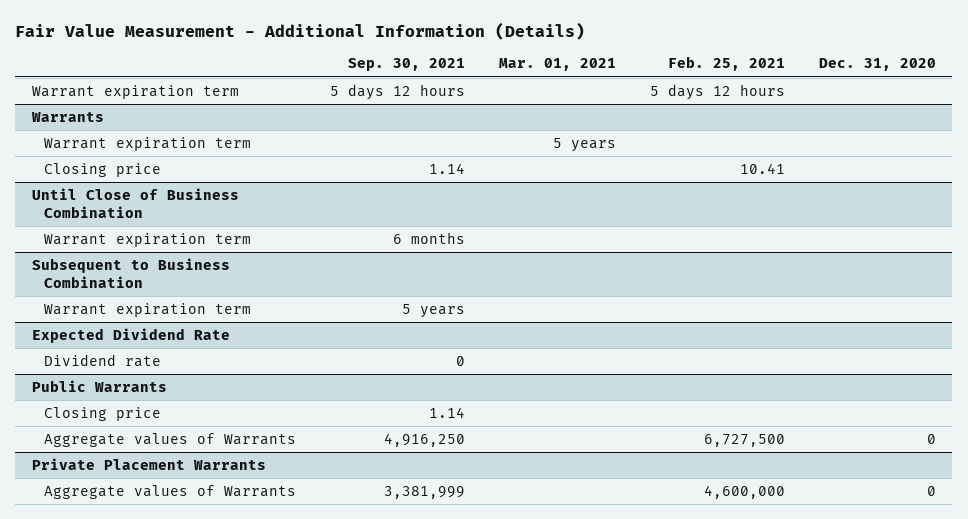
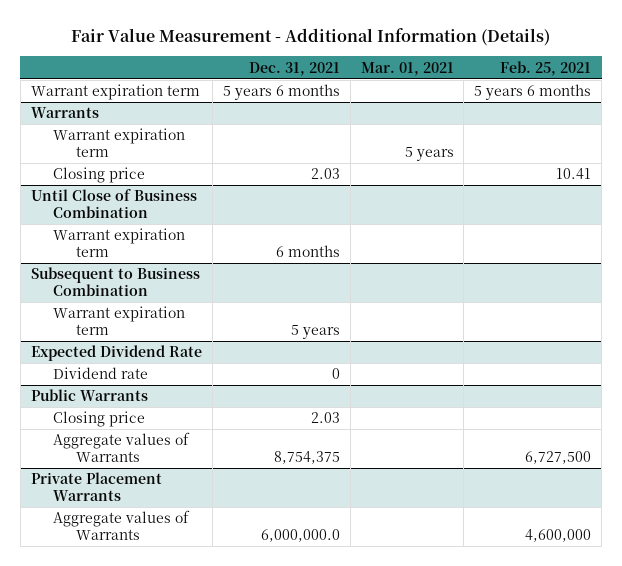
[348,58,466,72] Sep. 30, 2021 -> none
[818,58,936,72] Dec. 31, 2020 -> none
none -> [248,61,340,76] Dec. 31, 2021
[649,83,785,100] 5 days 12 hours -> [474,84,592,101] 5 years 6 months

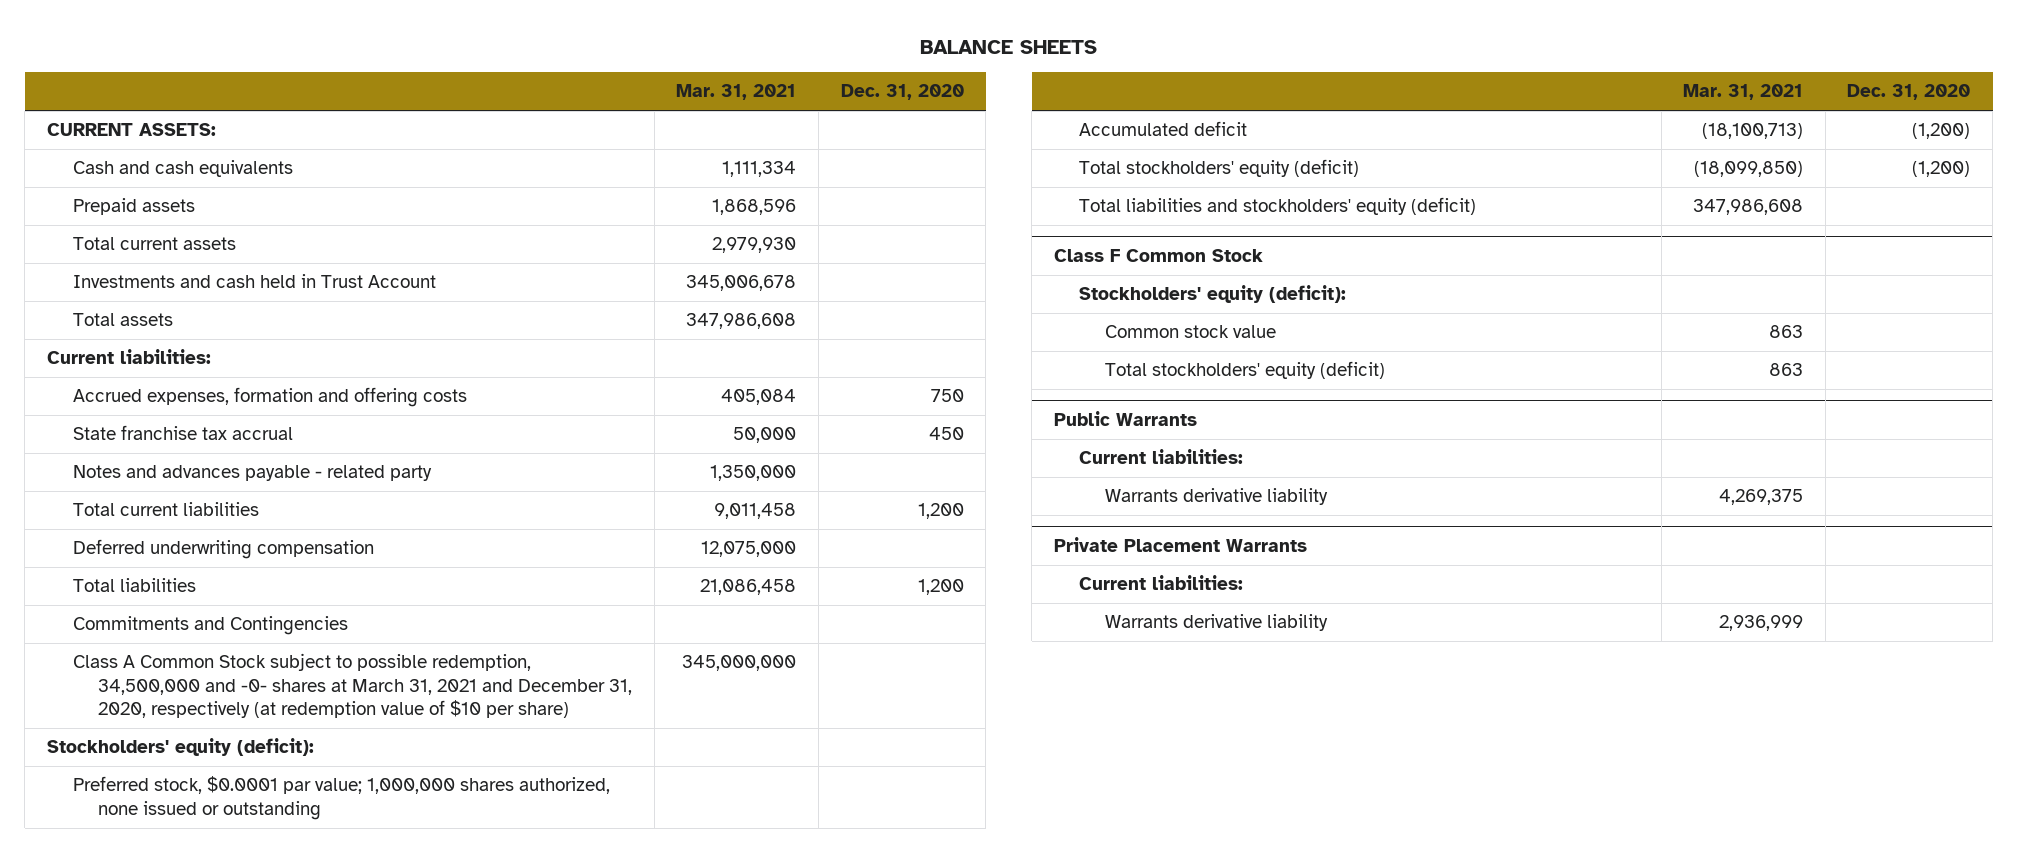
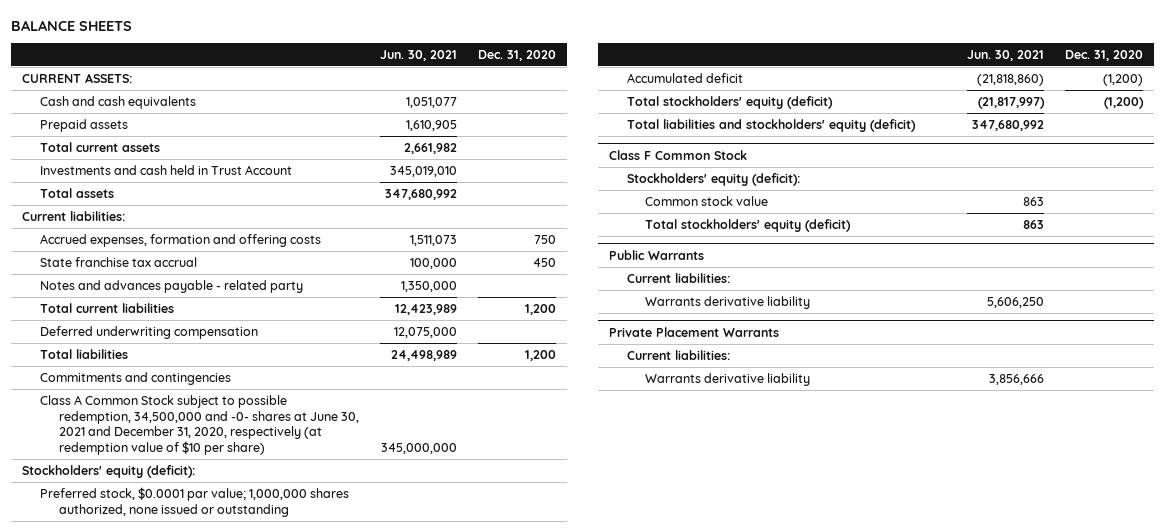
[676,84,797,101] Mar. 31, 2021 -> none
none -> [379,49,457,61] Jun. 30, 2021
[72,616,348,636] Commitments and Contingencies -> [40,371,232,385] Commitments and contingencies
[72,653,633,719] Class A Common Stock subject to possible redemption, 34,500,000 and -0- shares at March 31, 2021 and December 31, 2020, respectively (at redemption value of $10 per share) -> [40,394,359,456] Class A Common Stock subject to possible redemption, 34,500,000 and -0- shares at June 30, 2021 and December 31, 2020, respectively (at redemption value of $10 per share)

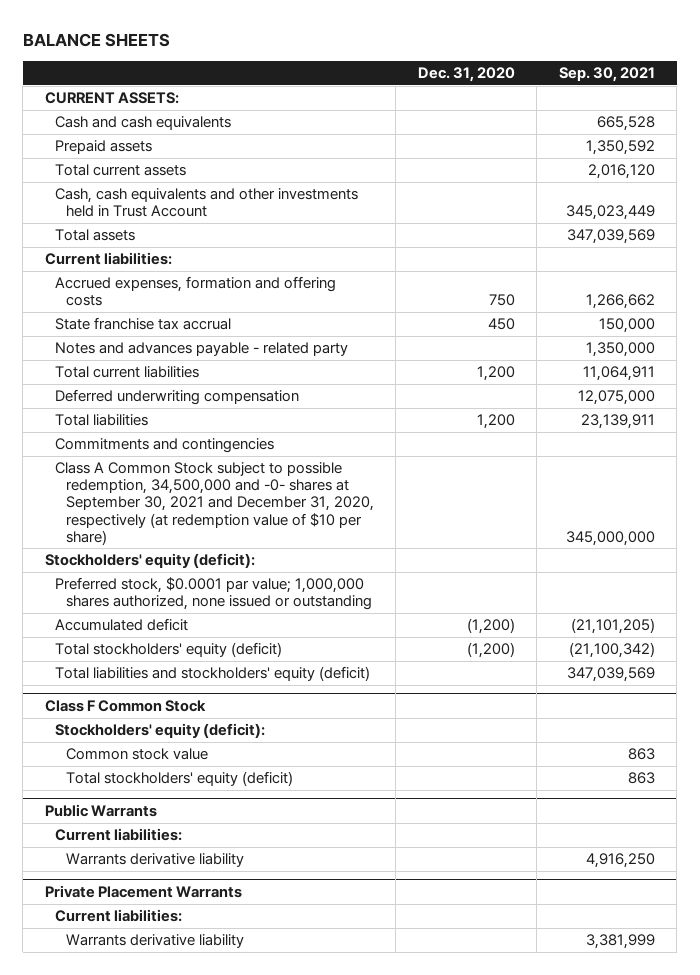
[379,49,457,61] Jun. 30, 2021 -> none
none -> [558,66,655,82] Sep. 30, 2021
[40,164,293,175] Investments and cash held in Trust Account -> [55,188,359,218] Cash, cash equivalents and other investments held in Trust Account
[40,394,359,456] Class A Common Stock subject to possible redemption, 34,500,000 and -0- shares at June 30, 2021 and December 31, 2020, respectively (at redemption value of $10 per share) -> [55,462,374,545] Class A Common Stock subject to possible redemption, 34,500,000 and -0- shares at September 30, 2021 and December 31, 2020, respectively (at redemption value of $10 per share)

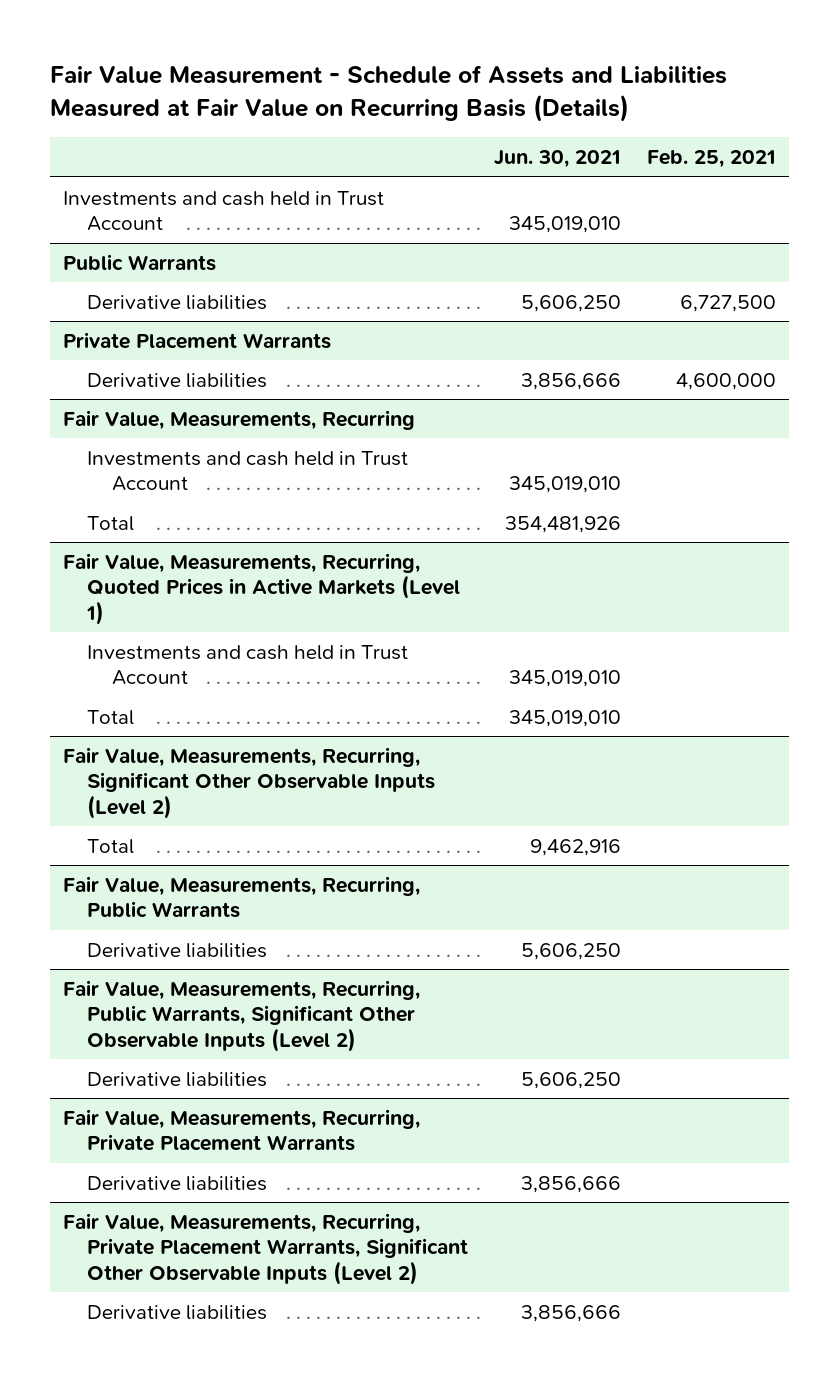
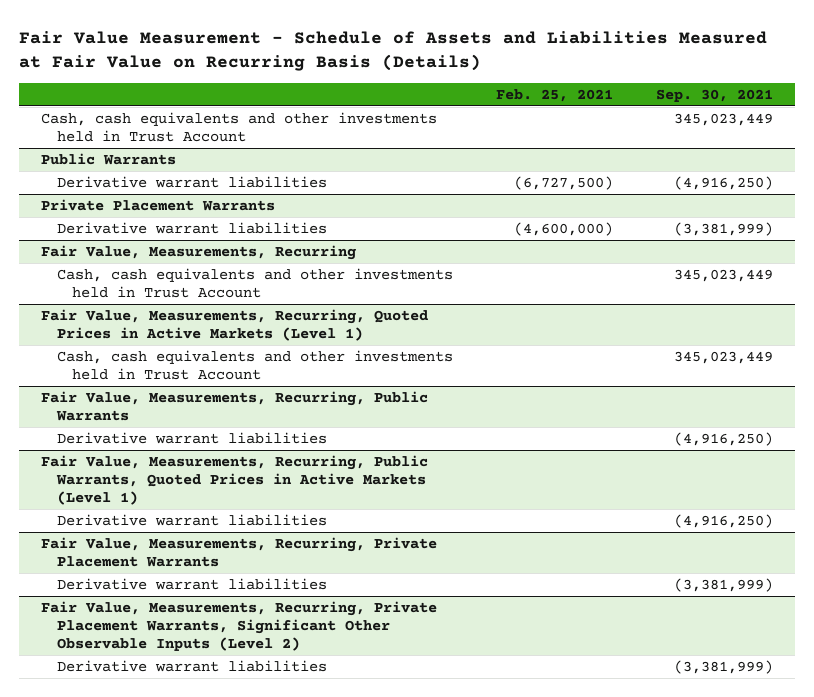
[494,150,622,169] Jun. 30, 2021 -> none
none -> [656,88,774,102] Sep. 30, 2021
[62,190,384,232] Investments and cash held in Trust Account -> [40,112,437,143] Cash, cash equivalents and other investments held in Trust Account
[87,294,268,310] Derivative liabilities -> [56,176,327,189] Derivative warrant liabilities
[680,294,777,312] 6,727,500 -> [513,176,613,191] (6,727,500)
[87,372,268,388] Derivative liabilities -> [56,222,327,235] Derivative warrant liabilities
[676,372,777,390] 4,600,000 -> [513,222,613,237] (4,600,000)
[87,515,135,531] Total -> none
[87,450,409,492] Investments and cash held in Trust Account -> [56,268,453,299] Cash, cash equivalents and other investments held in Trust Account
[87,709,135,725] Total -> none
[62,746,436,819] Fair Value, Measurements, Recurring, Significant Other Observable Inputs (Level 2) -> none
[87,838,135,854] Total -> none
[87,644,409,686] Investments and cash held in Trust Account -> [56,350,453,381] Cash, cash equivalents and other investments held in Trust Account
[62,979,420,1052] Fair Value, Measurements, Recurring, Public Warrants, Significant Other Observable Inputs (Level 2) -> none
[87,1071,268,1087] Derivative liabilities -> none
[87,942,268,958] Derivative liabilities -> [56,432,327,445] Derivative warrant liabilities
none -> [40,455,428,505] Fair Value, Measurements, Recurring, Public Warrants, Quoted Prices in Active Markets (Level 1)
none -> [56,514,327,527] Derivative warrant liabilities
[87,1175,268,1191] Derivative liabilities -> [56,578,327,591] Derivative warrant liabilities
[87,1304,268,1320] Derivative liabilities -> [56,660,327,673] Derivative warrant liabilities

